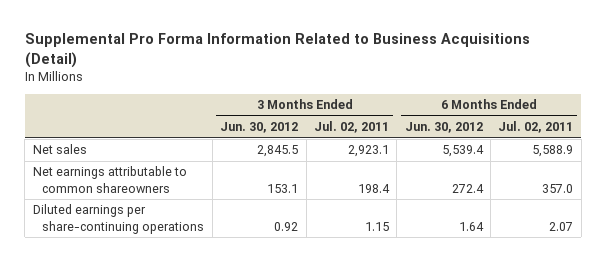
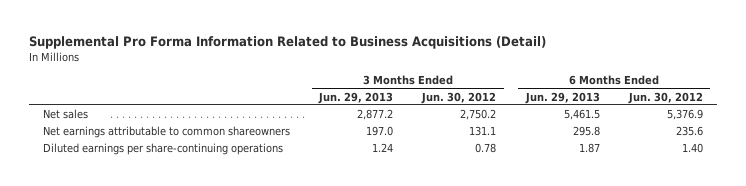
[313,121,389,134] Jul. 02, 2011 -> none
[498,121,574,134] Jul. 02, 2011 -> none
none -> [318,91,394,104] Jun. 29, 2013
none -> [524,91,600,104] Jun. 29, 2013
[257,145,299,158] 2,845.5 -> [460,109,497,121] 2,750.2
[441,145,484,158] 5,539.4 -> [666,109,703,121] 5,376.9
[267,183,299,193] 153.1 -> [469,126,497,137] 131.1
[451,183,484,193] 272.4 -> [675,126,703,137] 235.6
[274,221,299,231] 0.92 -> [475,143,497,154] 0.78
[458,221,484,231] 1.64 -> [681,143,703,154] 1.40

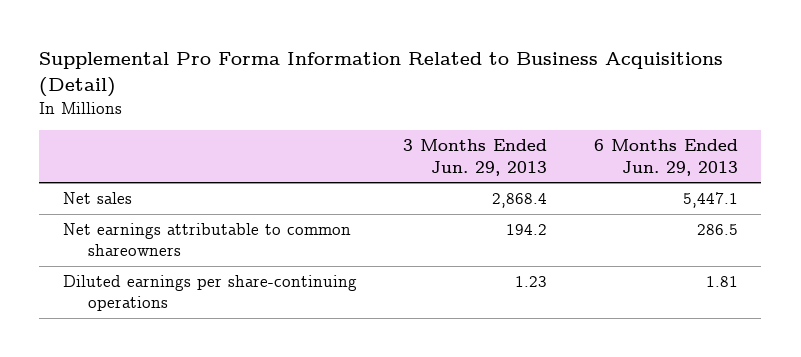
[421,91,497,104] Jun. 30, 2012 -> none
[627,91,703,104] Jun. 30, 2012 -> none
[357,109,394,121] 2,877.2 -> [492,193,548,209] 2,868.4
[563,109,600,121] 5,461.5 -> [683,192,739,209] 5,447.1
[366,126,394,137] 197.0 -> [506,224,548,236] 194.2
[572,126,600,137] 295.8 -> [697,224,739,236] 286.5
[372,143,394,153] 1.24 -> [515,276,548,288] 1.23
[578,143,600,154] 1.87 -> [706,276,739,288] 1.81

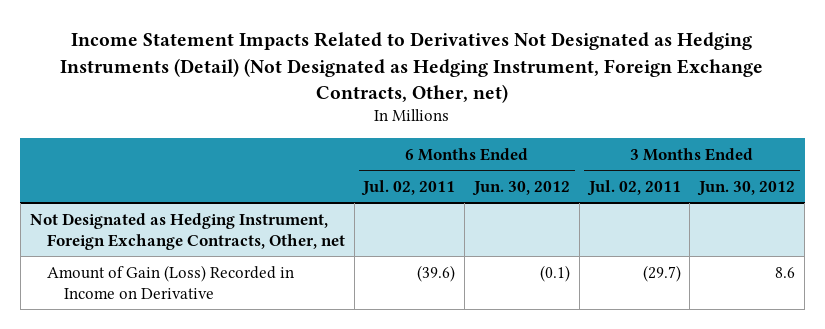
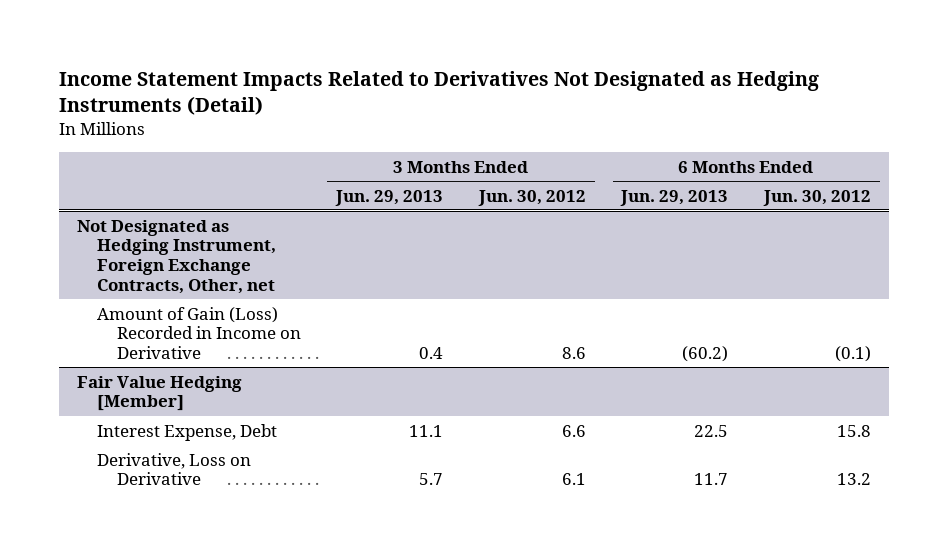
[60,32,764,103] Income Statement Impacts Related to Derivatives Not Designated as Hedging Instruments (Detail) (Not Designated as Hedging Instrument, Foreign Exchange Contracts, Other, net) -> [59,70,820,116] Income Statement Impacts Related to Derivatives Not Designated as Hedging Instruments (Detail)
[361,179,456,196] Jul. 02, 2011 -> none
[586,179,681,196] Jul. 02, 2011 -> none
none -> [335,189,444,206] Jun. 29, 2013
none -> [620,189,729,206] Jun. 29, 2013
none -> [76,375,242,412] Fair Value Hedging [Member]
none -> [96,423,277,441] Interest Expense, Debt
none -> [96,452,251,486] Derivative, Loss on Derivative

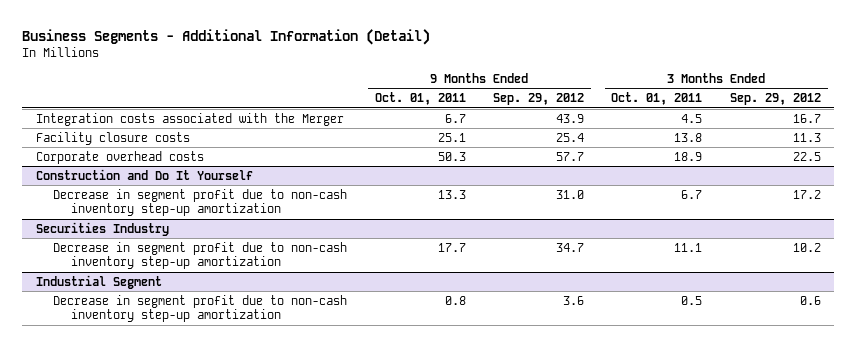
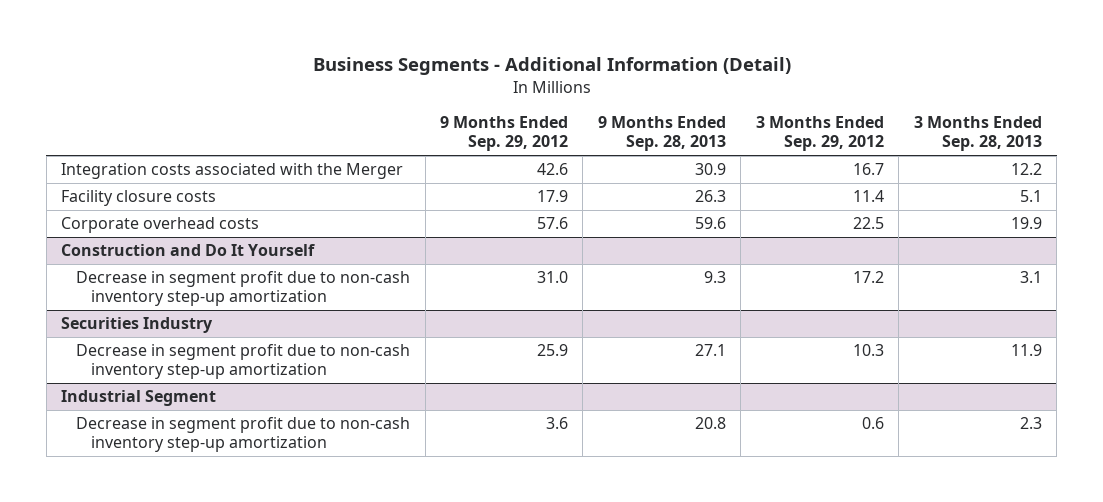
[374,92,466,106] Oct. 01, 2011 -> none
[611,92,703,106] Oct. 01, 2011 -> none
none -> [597,116,726,152] 9 Months Ended Sep. 28, 2013
none -> [913,116,1042,152] 3 Months Ended Sep. 28, 2013
[556,113,585,123] 43.9 -> [536,163,568,176] 42.6
[556,132,585,142] 25.4 -> [536,190,568,203] 17.9
[792,132,821,142] 11.3 -> [852,190,884,203] 11.4
[556,151,585,161] 57.7 -> [536,217,568,230] 57.6
[556,242,585,252] 34.7 -> [536,344,568,357] 25.9
[792,242,821,252] 10.2 -> [852,344,884,357] 10.3

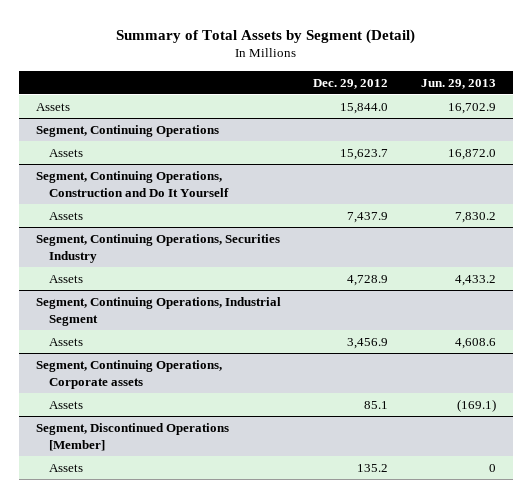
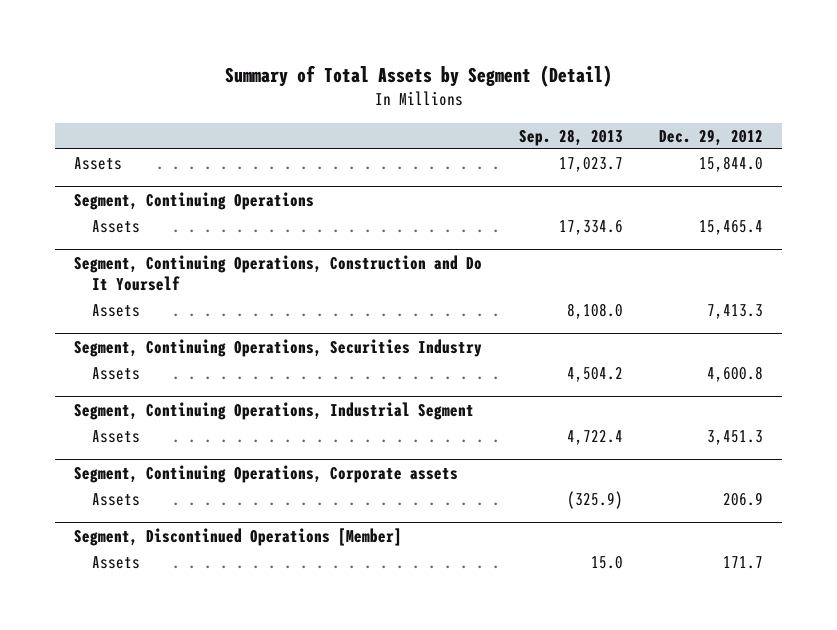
[421,78,497,89] Jun. 29, 2013 -> none
none -> [518,128,623,146] Sep. 28, 2013
[340,148,389,160] 15,623.7 -> [699,220,764,236] 15,465.4
[347,211,389,223] 7,437.9 -> [707,304,764,320] 7,413.3
[347,274,389,286] 4,728.9 -> [707,366,764,383] 4,600.8
[347,337,389,349] 3,456.9 -> [707,430,764,446] 3,451.3
[364,400,389,409] 85.1 -> [723,492,764,507] 206.9
[357,463,389,472] 135.2 -> [723,556,764,570] 171.7

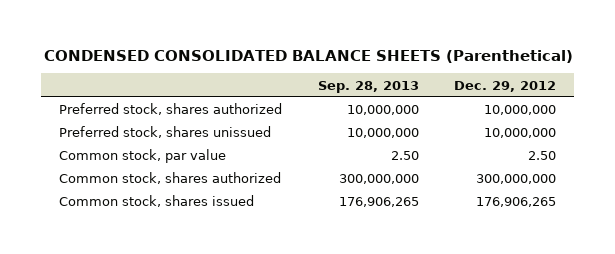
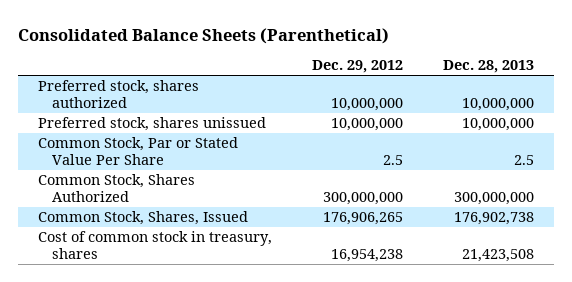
[43,49,573,63] CONDENSED CONSOLIDATED BALANCE SHEETS (Parenthetical) -> [18,27,390,44] Consolidated Balance Sheets (Parenthetical)
[317,80,419,93] Sep. 28, 2013 -> none
none -> [442,60,534,74] Dec. 28, 2013
[59,149,227,164] Common stock, par value -> [38,137,239,166] Common Stock, Par or Stated Value Per Share
[528,151,557,161] 2.50 -> [382,155,403,166] 2.5
[59,172,282,185] Common stock, shares authorized -> [38,174,196,203] Common Stock, Shares Authorized
[59,195,255,208] Common stock, shares issued -> [38,211,249,226] Common Stock, Shares, Issued
none -> [38,231,273,260] Cost of common stock in treasury, shares

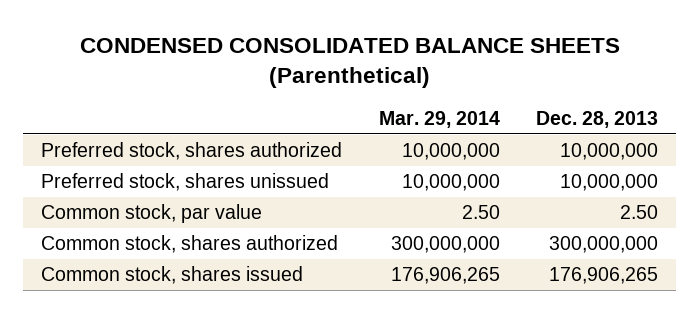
[18,27,390,44] Consolidated Balance Sheets (Parenthetical) -> [79,38,620,89] CONDENSED CONSOLIDATED BALANCE SHEETS (Parenthetical)
[311,60,403,74] Dec. 29, 2012 -> none
none -> [378,110,500,128] Mar. 29, 2014
[38,231,273,260] Cost of common stock in treasury, shares -> none
[38,137,239,166] Common Stock, Par or Stated Value Per Share -> [41,204,263,224] Common stock, par value
[513,155,534,166] 2.5 -> [620,205,659,220] 2.50
[38,174,196,203] Common Stock, Shares Authorized -> [41,235,339,254] Common stock, shares authorized
[38,211,249,226] Common Stock, Shares, Issued -> [41,266,304,285] Common stock, shares issued
[453,212,534,226] 176,902,738 -> [549,267,659,285] 176,906,265

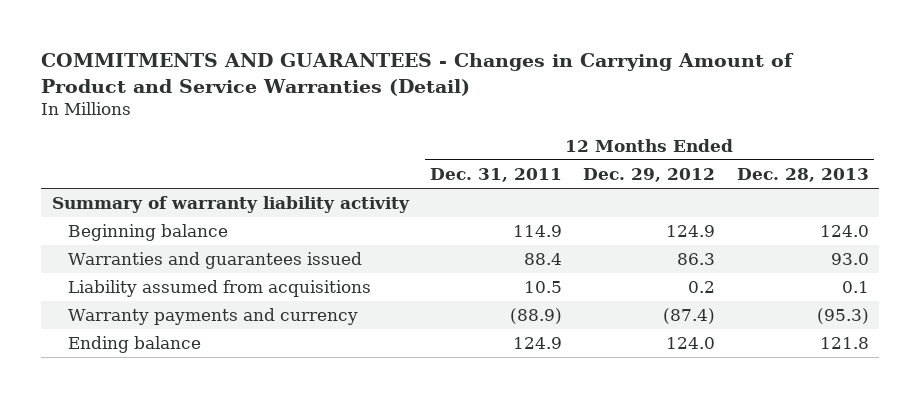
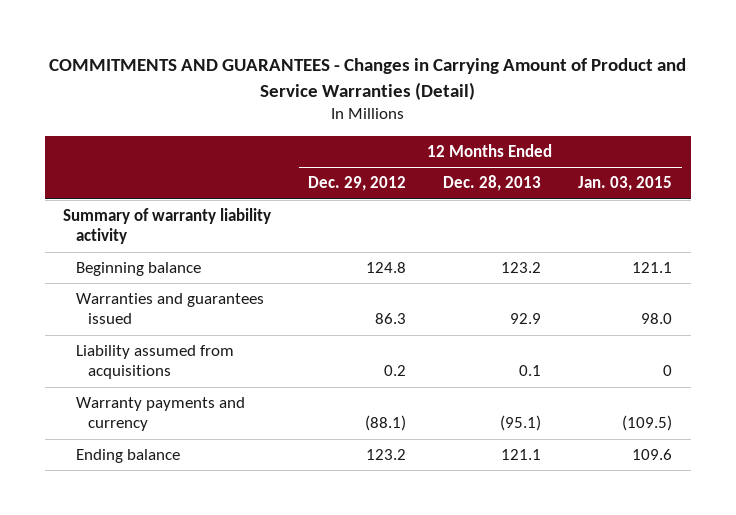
[430,168,563,183] Dec. 31, 2011 -> none
none -> [578,176,673,192] Jan. 03, 2015
[666,225,716,238] 124.9 -> [366,262,407,274] 124.8
[819,225,869,238] 124.0 -> [501,262,542,274] 123.2
[830,253,869,266] 93.0 -> [510,313,542,325] 92.9
[663,308,716,325] (87.4) -> [365,415,407,432] (88.1)
[816,308,869,325] (95.3) -> [500,415,542,432] (95.1)
[666,337,716,350] 124.0 -> [366,449,407,461] 123.2
[819,337,869,350] 121.8 -> [501,449,542,461] 121.1

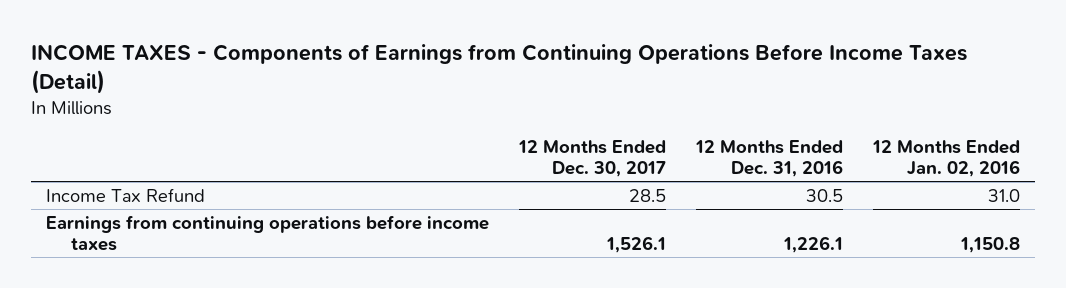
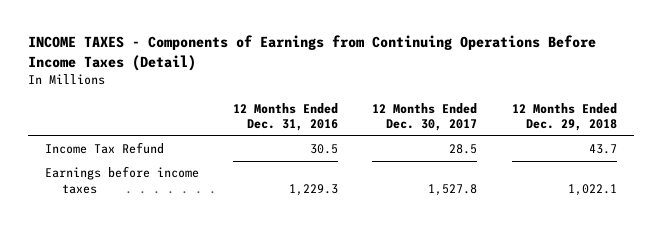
[872,139,1021,178] 12 Months Ended Jan. 02, 2016 -> none
none -> [511,102,617,132] 12 Months Ended Dec. 29, 2018
[46,214,490,252] Earnings from continuing operations before income taxes -> [44,166,199,195] Earnings before income taxes
[606,236,667,254] 1,526.1 -> [428,184,478,197] 1,527.8
[783,236,844,254] 1,226.1 -> [288,184,338,197] 1,229.3

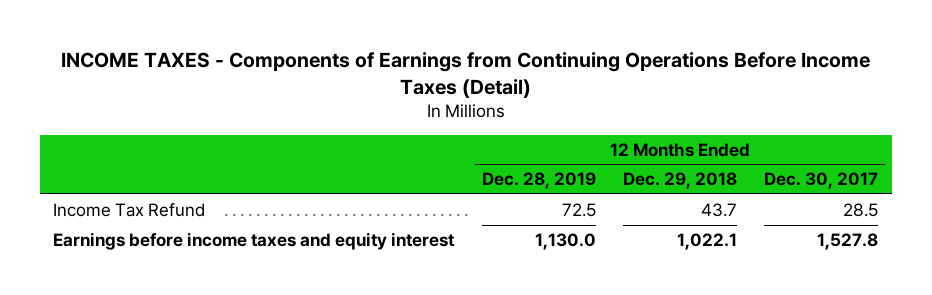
[232,102,338,132] 12 Months Ended Dec. 31, 2016 -> none
none -> [481,172,596,190] Dec. 28, 2019
[44,166,199,195] Earnings before income taxes -> [53,231,456,250] Earnings before income taxes and equity interest

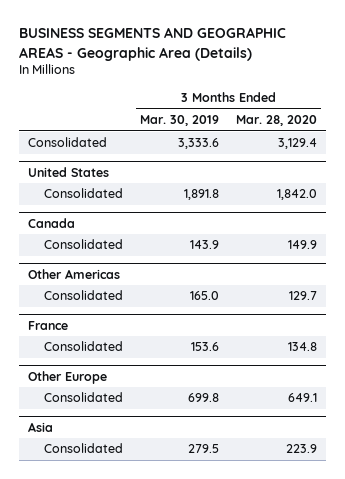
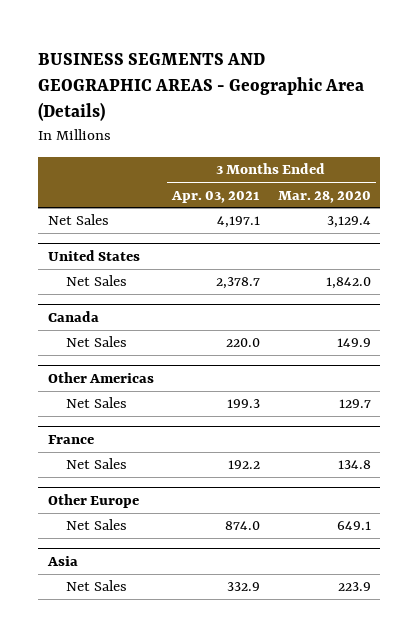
[140,115,220,127] Mar. 30, 2019 -> none
none -> [170,190,260,203] Apr. 03, 2021
[27,137,107,148] Consolidated -> [47,214,109,226] Net Sales
[43,188,123,199] Consolidated -> [66,275,128,287] Net Sales
[43,239,123,250] Consolidated -> [66,336,128,348] Net Sales
[43,290,123,301] Consolidated -> [66,397,128,409] Net Sales
[43,341,123,352] Consolidated -> [66,458,128,470] Net Sales
[43,392,123,403] Consolidated -> [66,519,128,531] Net Sales
[43,443,123,454] Consolidated -> [66,580,128,592] Net Sales

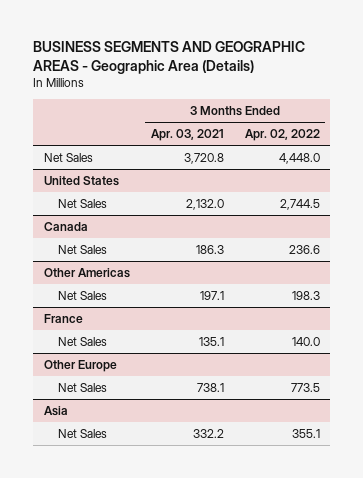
[278,190,372,203] Mar. 28, 2020 -> none
none -> [244,129,320,142] Apr. 02, 2022
[216,216,260,229] 4,197.1 -> [183,153,224,165] 3,720.8
[215,277,260,290] 2,378.7 -> [185,199,224,211] 2,132.0
[225,338,260,348] 220.0 -> [195,245,224,255] 186.3
[226,399,260,409] 199.3 -> [199,291,224,301] 197.1
[227,460,260,470] 192.2 -> [198,337,224,347] 135.1
[224,521,260,531] 874.0 -> [196,383,224,393] 738.1
[226,582,260,592] 332.9 -> [192,429,224,439] 332.2

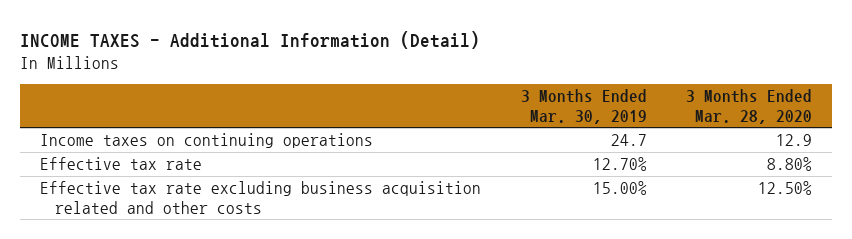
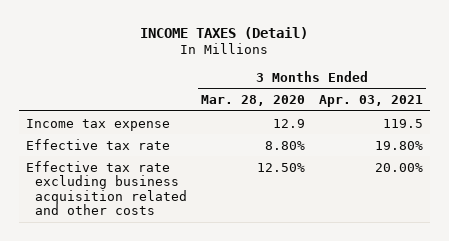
[20,30,481,49] INCOME TAXES - Additional Information (Detail) -> [140,26,309,39] INCOME TAXES (Detail)
[520,89,647,124] 3 Months Ended Mar. 30, 2019 -> none
none -> [318,95,423,108] Apr. 03, 2021
[39,133,373,149] Income taxes on continuing operations -> [25,118,170,131] Income tax expense

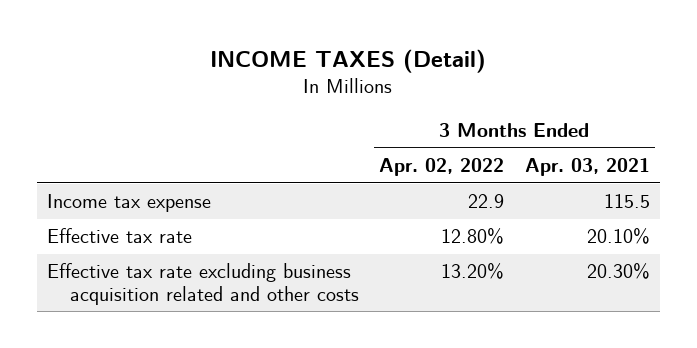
[201,95,306,107] Mar. 28, 2020 -> none
none -> [379,158,505,177] Apr. 02, 2022
[382,118,423,128] 119.5 -> [603,194,650,209] 115.5
[374,140,423,150] 19.80% -> [586,228,650,245] 20.10%
[374,162,423,172] 20.00% -> [586,263,650,280] 20.30%

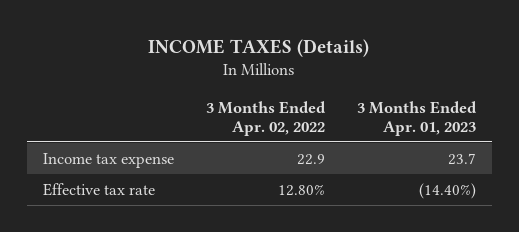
[210,49,487,74] INCOME TAXES (Detail) -> [148,38,370,57] INCOME TAXES (Details)
[524,158,650,177] Apr. 03, 2021 -> none
none -> [356,100,477,136] 3 Months Ended Apr. 01, 2023
[47,263,359,305] Effective tax rate excluding business acquisition related and other costs -> none

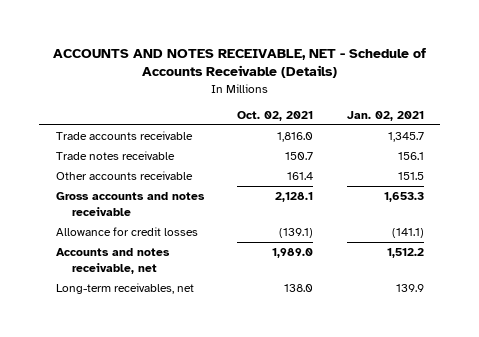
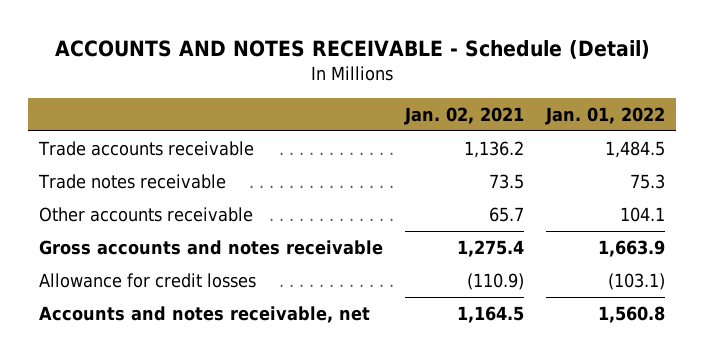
[52,47,426,79] ACCOUNTS AND NOTES RECEIVABLE, NET - Schedule of Accounts Receivable (Details) -> [54,39,650,59] ACCOUNTS AND NOTES RECEIVABLE - Schedule (Detail)
[237,110,314,121] Oct. 02, 2021 -> none
none -> [544,107,665,126] Jan. 01, 2022
[55,283,194,295] Long-term receivables, net -> none
[387,132,424,143] 1,345.7 -> [463,140,524,158] 1,136.2
[397,152,424,161] 156.1 -> [488,173,524,189] 73.5
[397,172,424,181] 151.5 -> [488,206,524,222] 65.7
[383,192,424,203] 1,653.3 -> [456,239,524,257] 1,275.4
[391,228,424,239] (141.1) -> [466,272,524,290] (110.9)
[386,248,424,259] 1,512.2 -> [456,305,524,323] 1,164.5

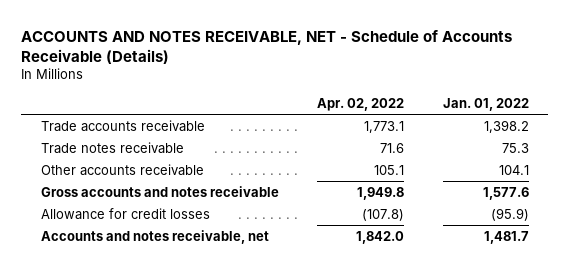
[54,39,650,59] ACCOUNTS AND NOTES RECEIVABLE - Schedule (Detail) -> [21,29,513,64] ACCOUNTS AND NOTES RECEIVABLE, NET - Schedule of Accounts Receivable (Details)
[403,107,524,126] Jan. 02, 2021 -> none
none -> [317,98,405,112] Apr. 02, 2022
[604,140,665,158] 1,484.5 -> [483,119,529,133] 1,398.2
[597,239,665,257] 1,663.9 -> [482,186,529,200] 1,577.6
[607,272,665,290] (103.1) -> [490,207,529,221] (95.9)
[597,305,665,323] 1,560.8 -> [483,230,529,244] 1,481.7

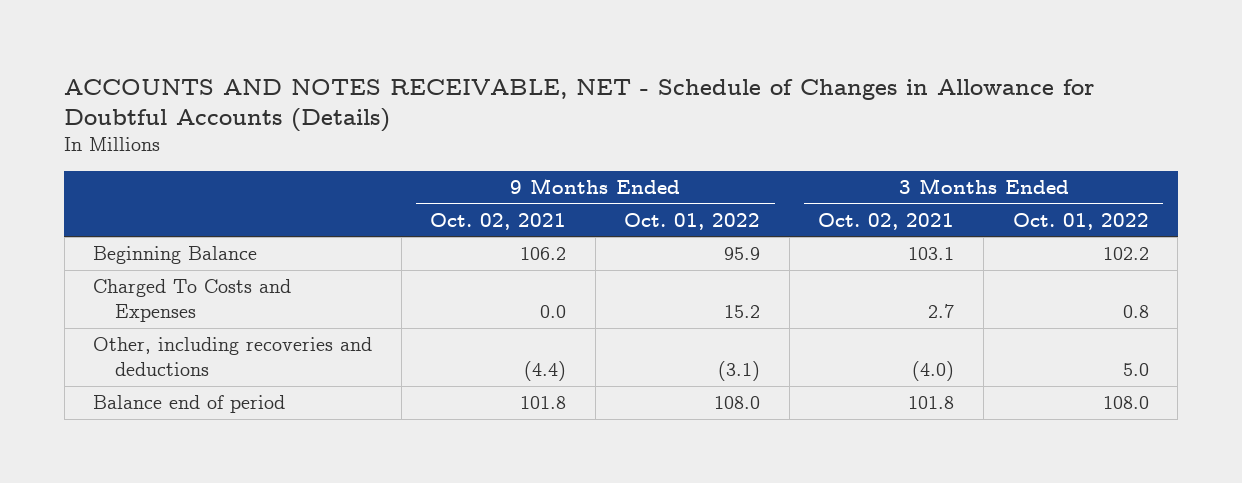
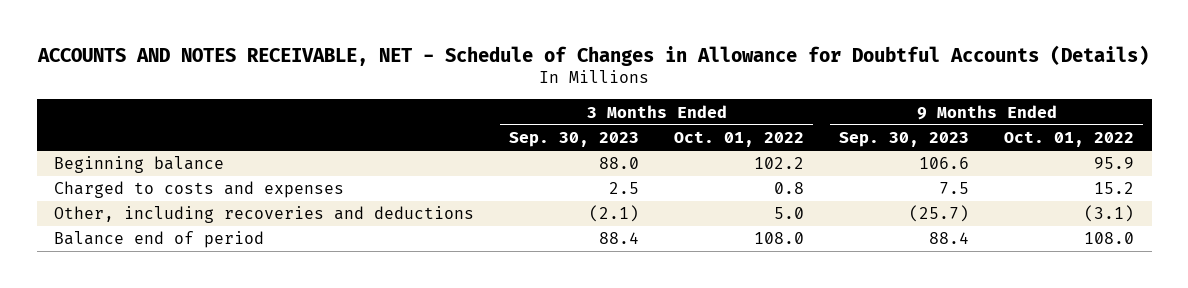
[430,212,567,230] Oct. 02, 2021 -> none
[818,212,955,230] Oct. 02, 2021 -> none
none -> [509,132,640,148] Sep. 30, 2023
none -> [839,132,970,148] Sep. 30, 2023
[93,246,258,265] Beginning Balance -> [54,156,225,174] Beginning balance
[93,279,292,323] Charged To Costs and Expenses -> [54,181,345,199] Charged to costs and expenses

